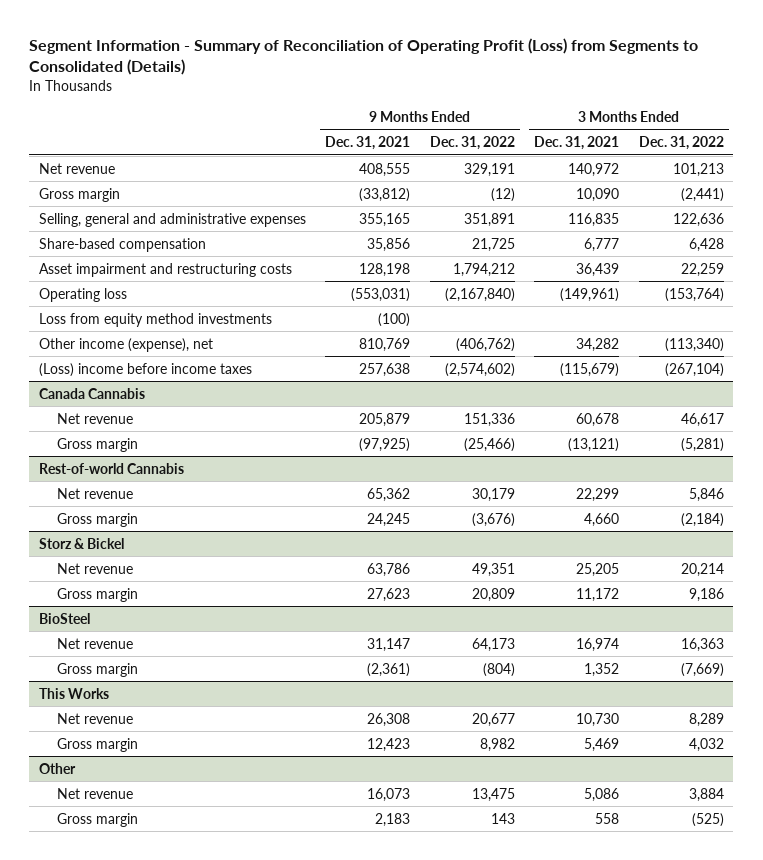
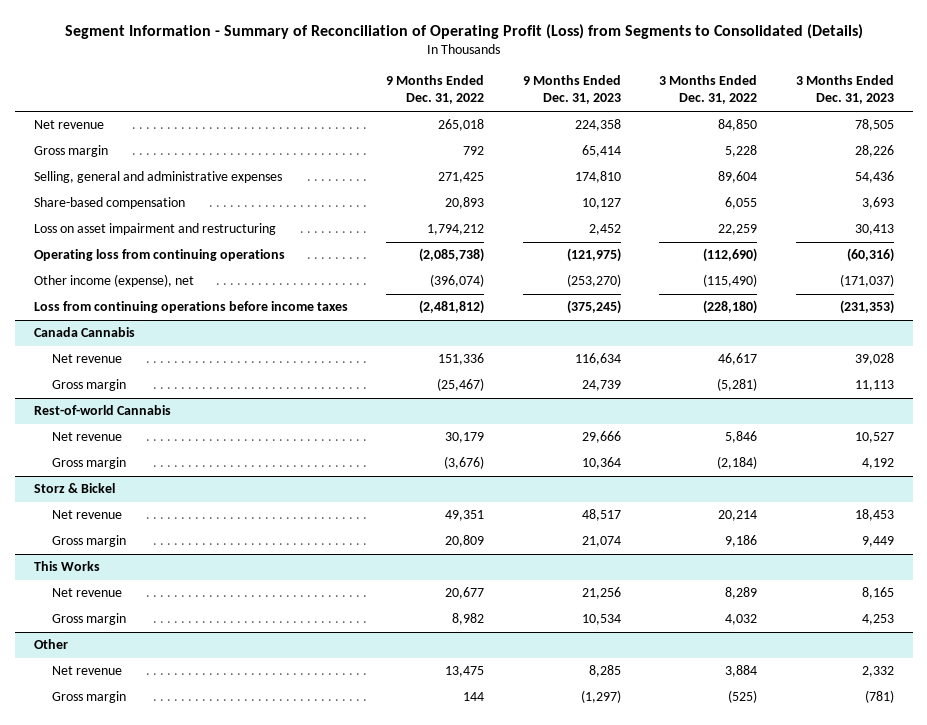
[325,136,411,151] Dec. 31, 2021 -> none
[534,136,620,151] Dec. 31, 2021 -> none
none -> [522,75,621,105] 9 Months Ended Dec. 31, 2023
none -> [795,75,894,105] 3 Months Ended Dec. 31, 2023
[38,312,272,327] Loss from equity method investments -> none
[463,162,515,177] 329,191 -> [438,119,485,132] 265,018
[672,162,724,177] 101,213 -> [718,119,758,132] 84,850
[490,187,515,202] (12) -> [463,146,485,156] 792
[680,187,724,202] (2,441) -> [725,145,758,158] 5,228
[463,212,515,227] 351,891 -> [438,172,485,184] 271,425
[672,212,724,227] 122,636 -> [718,171,758,184] 89,604
[471,237,515,252] 21,725 -> [445,197,485,210] 20,893
[688,237,724,252] 6,428 -> [725,197,758,210] 6,055
[38,262,292,277] Asset impairment and restructuring costs -> [33,223,276,236] Loss on asset impairment and restructuring
[38,287,127,302] Operating loss -> [33,249,285,262] Operating loss from continuing operations
[444,287,515,302] (2,167,840) -> [419,248,485,263] (2,085,738)
[664,287,724,302] (153,764) -> [703,248,758,263] (112,690)
[455,337,515,352] (406,762) -> [430,274,485,288] (396,074)
[664,337,724,352] (113,340) -> [703,274,758,288] (115,490)
[38,362,252,377] (Loss) income before income taxes -> [33,301,348,314] Loss from continuing operations before income taxes
[444,362,515,377] (2,574,602) -> [419,300,485,315] (2,481,812)
[664,362,724,377] (267,104) -> [703,300,758,315] (228,180)
[463,437,515,452] (25,466) -> [437,378,485,392] (25,467)
[38,612,90,624] BioSteel -> none
[57,637,134,649] Net revenue -> none
[57,662,139,677] Gross margin -> none
[490,812,515,824] 143 -> [463,692,485,702] 144

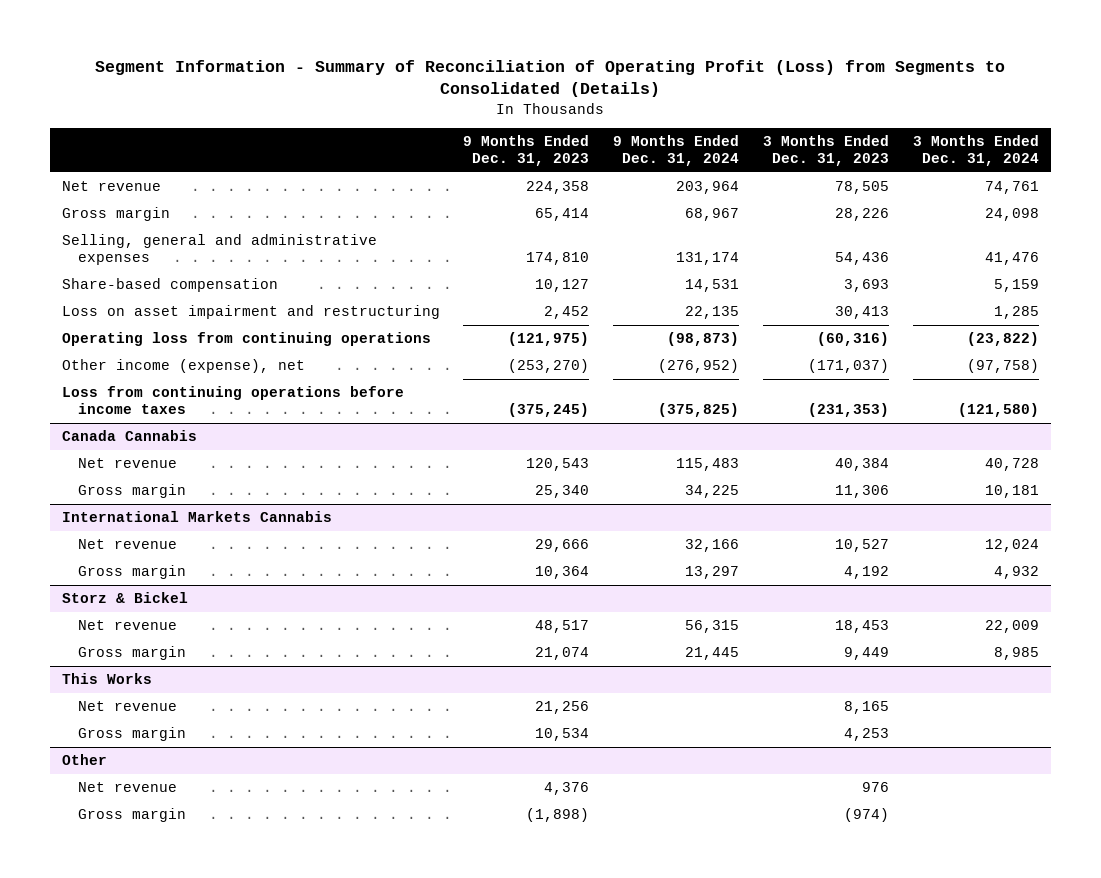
[386,75,485,105] 9 Months Ended Dec. 31, 2022 -> none
[659,75,758,105] 3 Months Ended Dec. 31, 2022 -> none
none -> [613,135,740,167] 9 Months Ended Dec. 31, 2024
none -> [912,135,1039,167] 3 Months Ended Dec. 31, 2024
[33,405,171,416] Rest-of-world Cannabis -> none
[574,353,621,366] 116,634 -> [526,458,590,472] 120,543
[854,353,894,366] 39,028 -> [835,458,890,472] 40,384
[581,380,621,392] 24,739 -> [535,485,590,499] 25,340
[854,380,894,392] 11,113 -> [835,485,890,499] 11,306
none -> [61,511,332,523] International Markets Cannabis
[588,665,621,678] 8,285 -> [544,782,590,796] 4,376
[861,666,894,678] 2,332 -> [862,782,890,793] 976
[580,690,621,704] (1,297) -> [526,808,590,823] (1,898)
[864,690,894,704] (781) -> [844,808,890,823] (974)

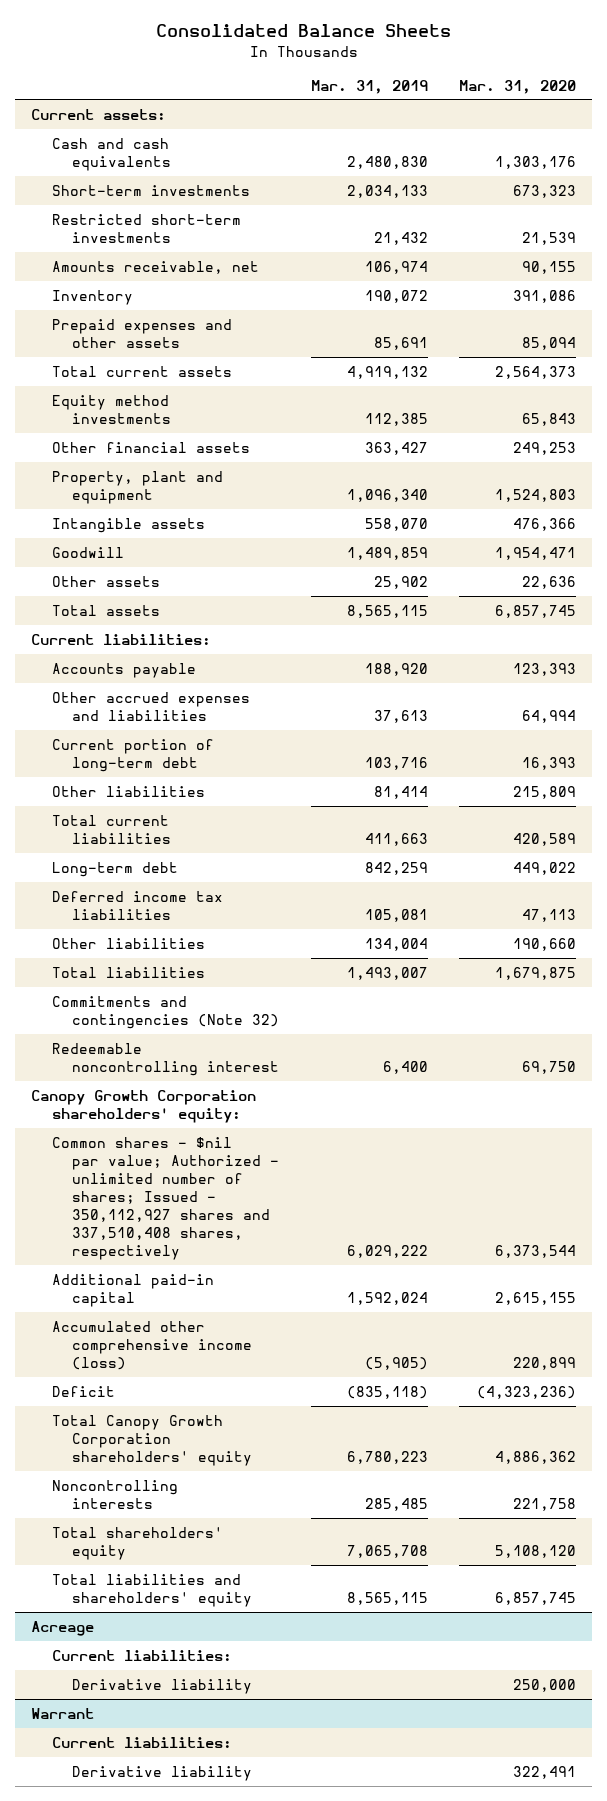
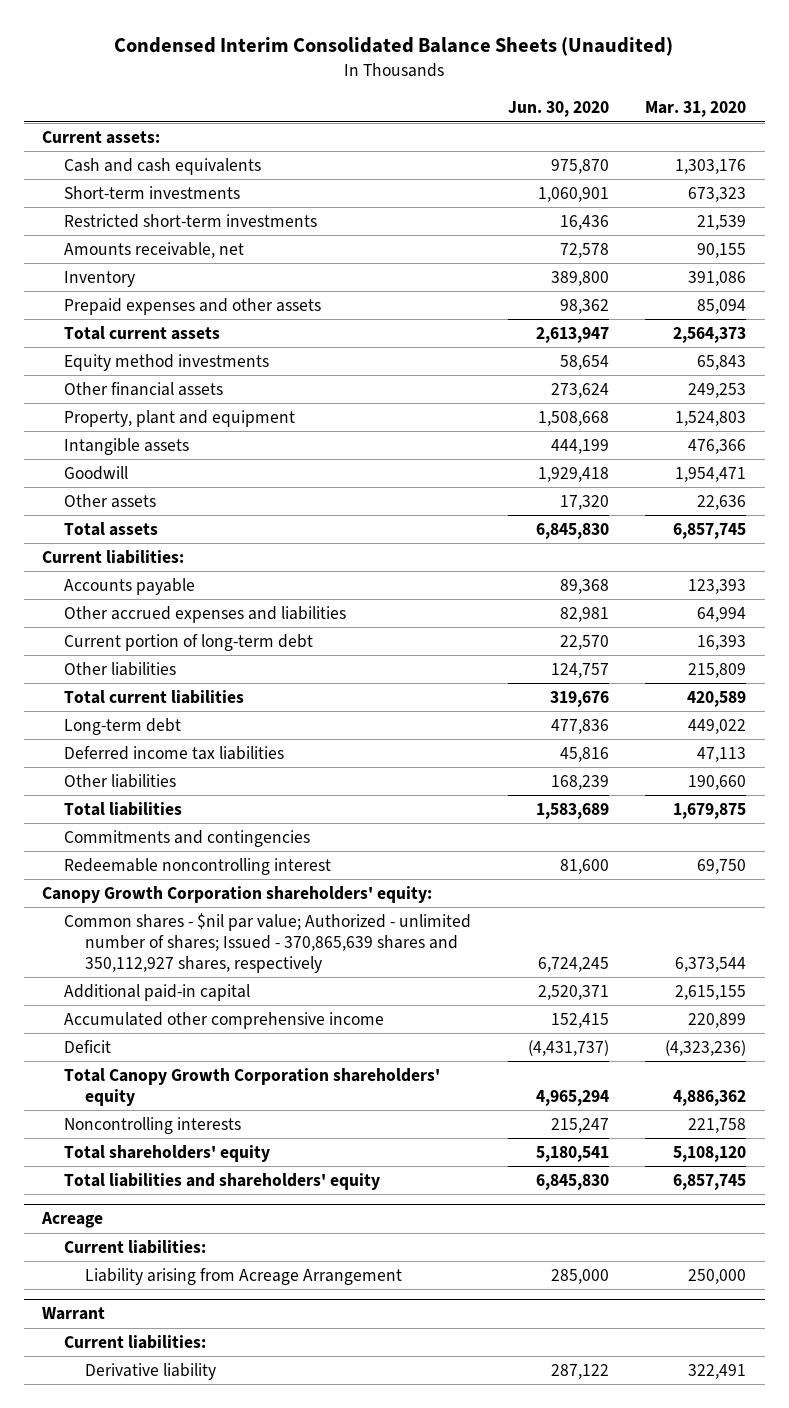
[155,24,451,38] Consolidated Balance Sheets -> [114,36,674,56] Condensed Interim Consolidated Balance Sheets (Unaudited)
[310,79,428,94] Mar. 31, 2019 -> none
none -> [507,101,609,118] Jun. 30, 2020
[51,995,280,1029] Commitments and contingencies (Note 32) -> [63,829,310,847] Commitments and contingencies
[51,1136,280,1261] Common shares - $nil par value; Authorized - unlimited number of shares; Issued - 350,112,927 shares and 337,510,408 shares, respectively -> [63,912,471,973] Common shares - $nil par value; Authorized - unlimited number of shares; Issued - 370,865,639 shares and 350,112,927 shares, respectively
[51,1320,253,1370] Accumulated other comprehensive income (loss) -> [63,1011,384,1029] Accumulated other comprehensive income
[72,1678,253,1694] Derivative liability -> none
none -> [84,1267,402,1285] Liability arising from Acreage Arrangement

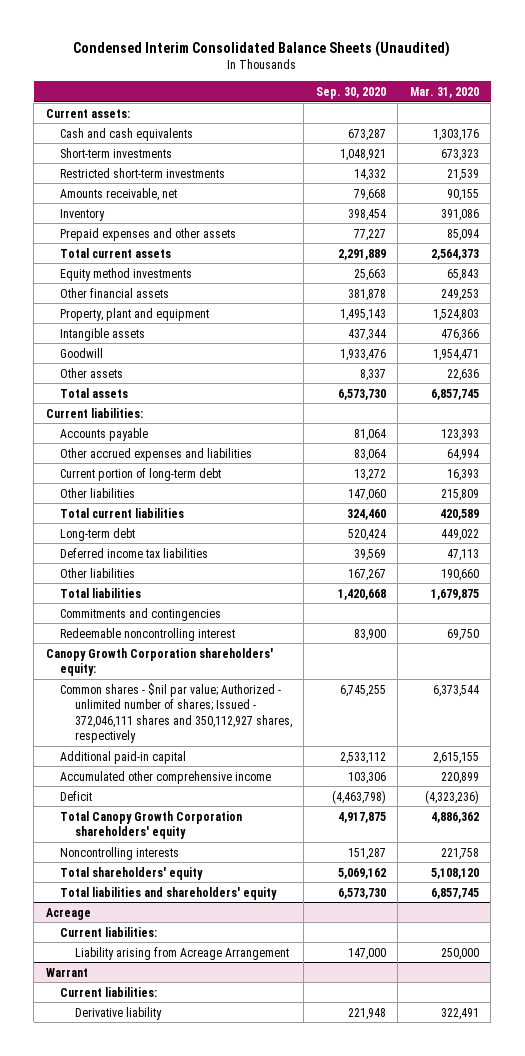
[507,101,609,118] Jun. 30, 2020 -> none
none -> [315,86,386,99] Sep. 30, 2020
[63,912,471,973] Common shares - $nil par value; Authorized - unlimited number of shares; Issued - 370,865,639 shares and 350,112,927 shares, respectively -> [60,682,292,743] Common shares - $nil par value; Authorized - unlimited number of shares; Issued - 372,046,111 shares and 350,112,927 shares, respectively

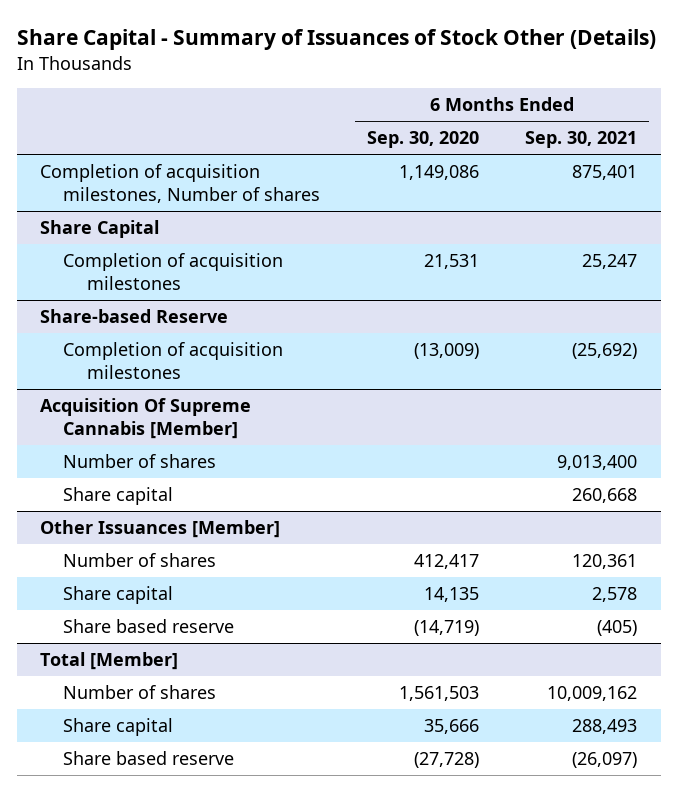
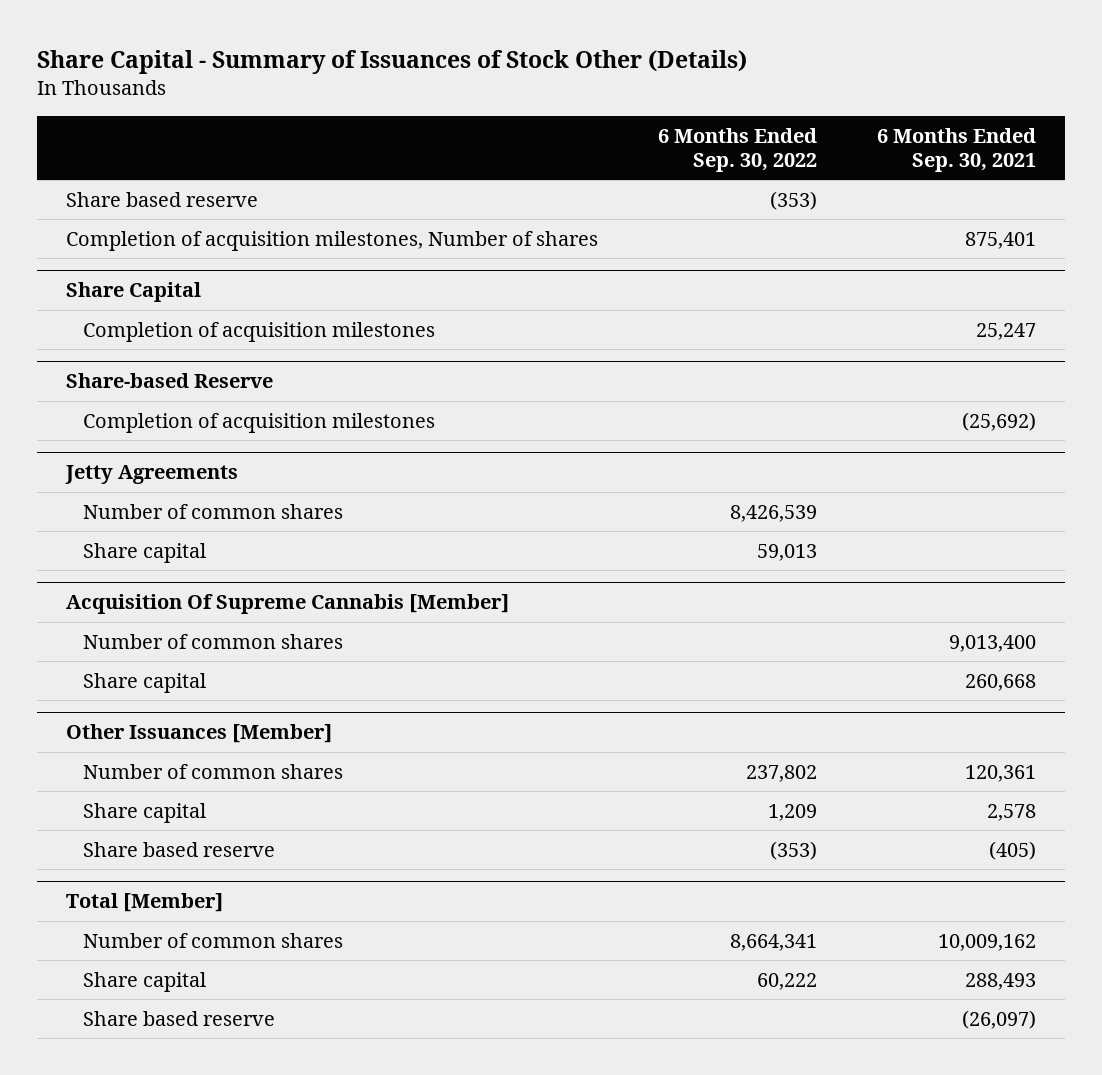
[366,131,479,149] Sep. 30, 2020 -> none
none -> [658,127,818,172] 6 Months Ended Sep. 30, 2022
none -> [66,192,259,208] Share based reserve
none -> [65,465,239,485] Jetty Agreements
none -> [83,504,344,520] Number of common shares
none -> [83,543,207,564] Share capital
[63,454,217,469] Number of shares -> [83,634,344,650] Number of common shares
[63,553,217,568] Number of shares -> [83,764,344,780] Number of common shares
[63,685,217,700] Number of shares -> [83,933,344,949] Number of common shares

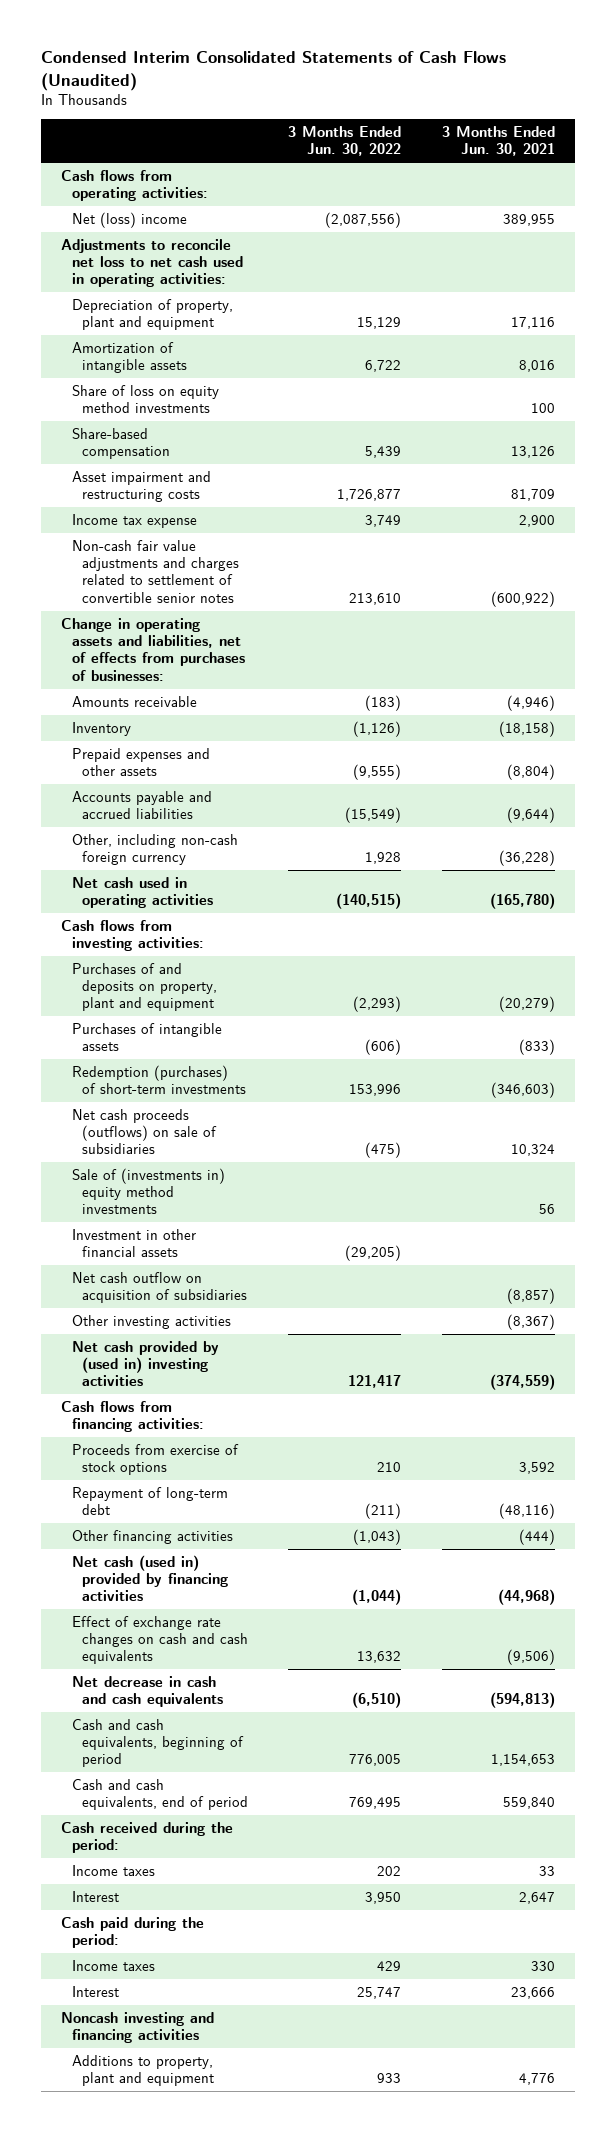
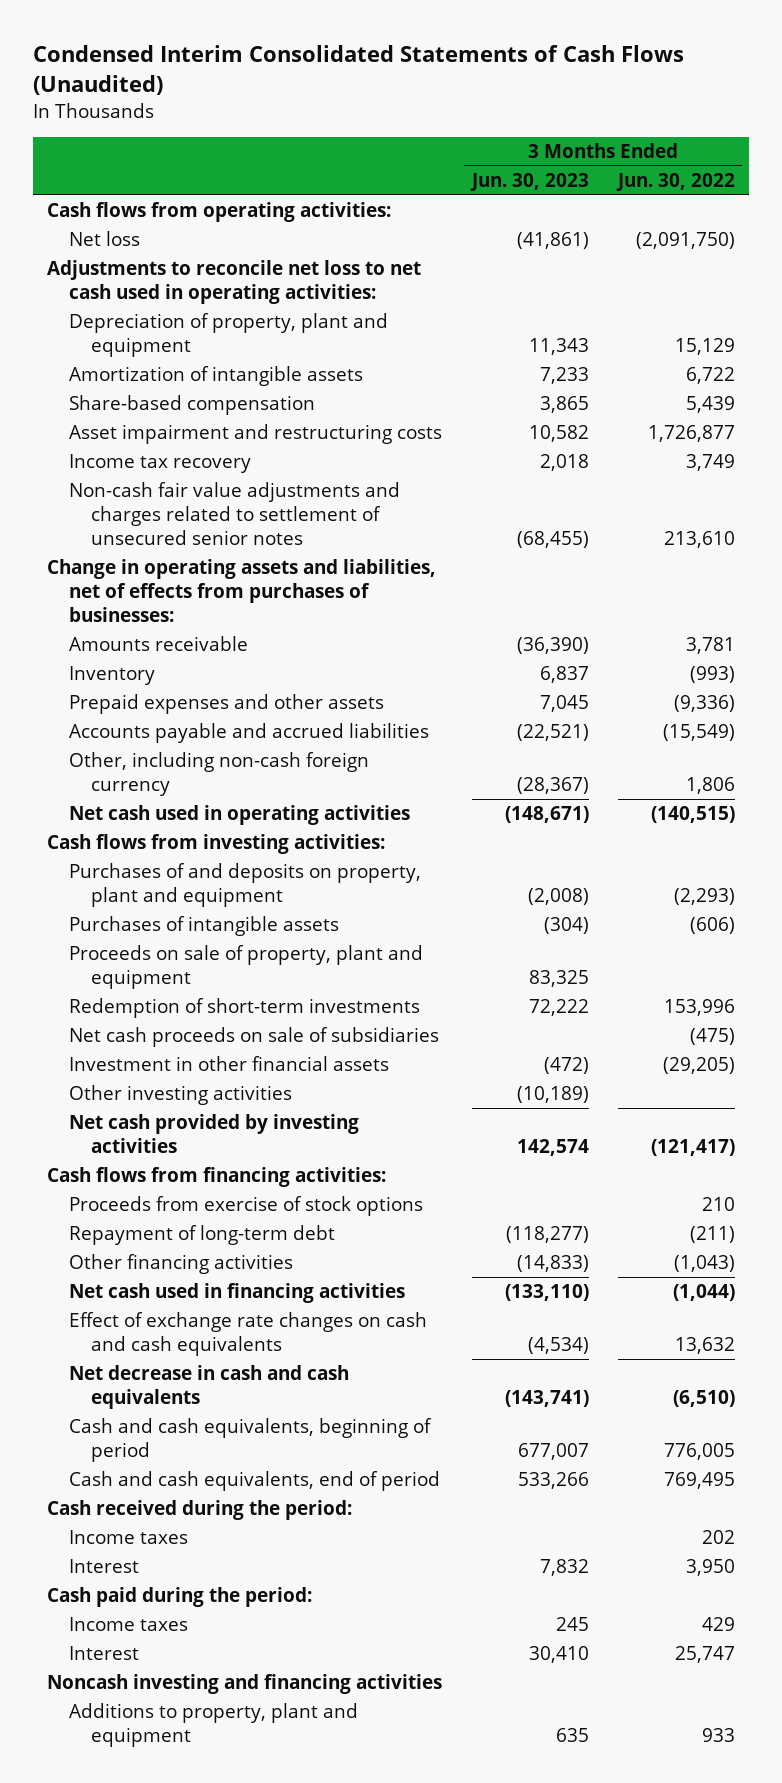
[441,126,555,157] 3 Months Ended Jun. 30, 2021 -> none
none -> [469,173,589,192] Jun. 30, 2023
[71,212,187,229] Net (loss) income -> [69,231,141,247] Net loss
[325,212,402,229] (2,087,556) -> [635,232,735,250] (2,091,750)
[71,385,219,414] Share of loss on equity method investments -> none
[71,514,197,529] Income tax expense -> [69,454,252,474] Income tax recovery
[71,540,239,603] Non-cash fair value adjustments and charges related to settlement of convertible senior notes -> [69,482,401,546] Non-cash fair value adjustments and charges related to settlement of unsecured senior notes
[365,695,402,712] (183) -> [685,637,735,655] 3,781
[353,721,402,738] (1,126) -> [689,666,735,684] (993)
[353,764,402,781] (9,555) -> [673,695,735,713] (9,336)
[365,852,402,865] 1,928 -> [685,777,735,795] 1,806
[71,1168,225,1215] Sale of (investments in) equity method investments -> none
none -> [69,945,424,990] Proceeds on sale of property, plant and equipment
[71,1065,246,1095] Redemption (purchases) of short-term investments -> [69,998,421,1019] Redemption of short-term investments
[71,1109,217,1155] Net cash proceeds (outflows) on sale of subsidiaries -> [69,1027,440,1048] Net cash proceeds on sale of subsidiaries
[71,1272,247,1304] Net cash outflow on acquisition of subsidiaries -> none
[71,1341,219,1387] Net cash provided by (used in) investing activities -> [69,1114,360,1154] Net cash provided by investing activities
[348,1375,402,1389] 121,417 -> [650,1139,735,1157] (121,417)
[71,1555,228,1602] Net cash (used in) provided by financing activities -> [69,1283,406,1304] Net cash used in financing activities

